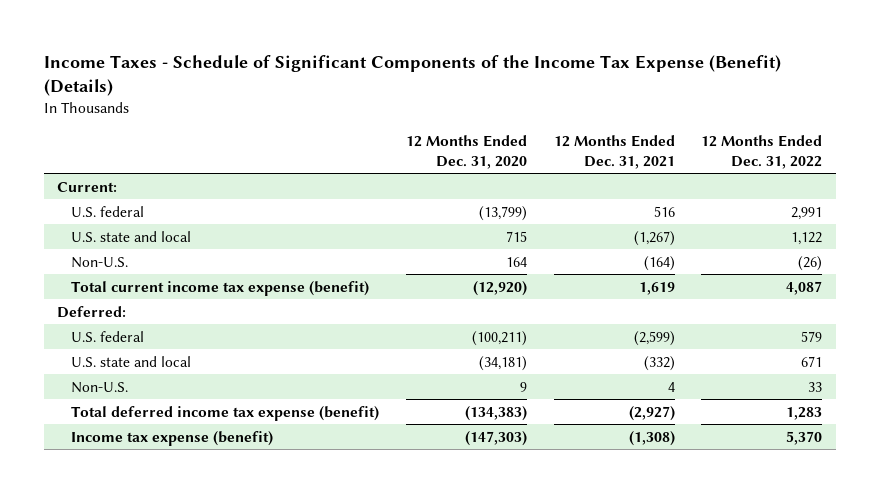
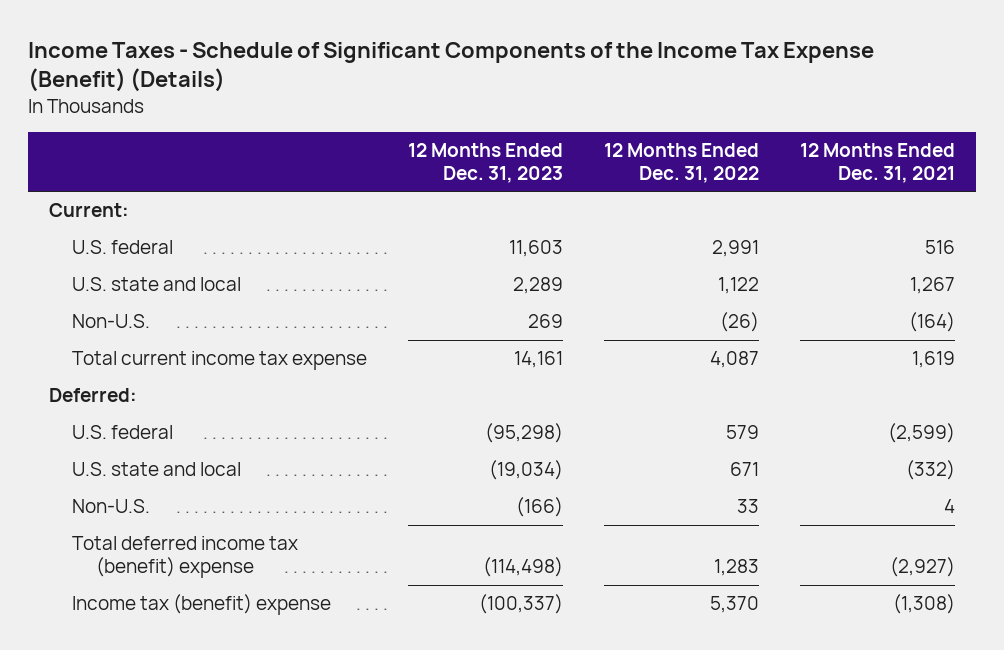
[405,135,527,169] 12 Months Ended Dec. 31, 2020 -> none
none -> [408,143,564,184] 12 Months Ended Dec. 31, 2023
[633,230,675,246] (1,267) -> [910,277,956,295] 1,267
[70,280,369,296] Total current income tax expense (benefit) -> [72,351,368,371] Total current income tax expense
[70,405,379,421] Total deferred income tax expense (benefit) -> [72,536,299,579] Total deferred income tax (benefit) expense
[70,430,273,446] Income tax expense (benefit) -> [72,594,332,616] Income tax (benefit) expense

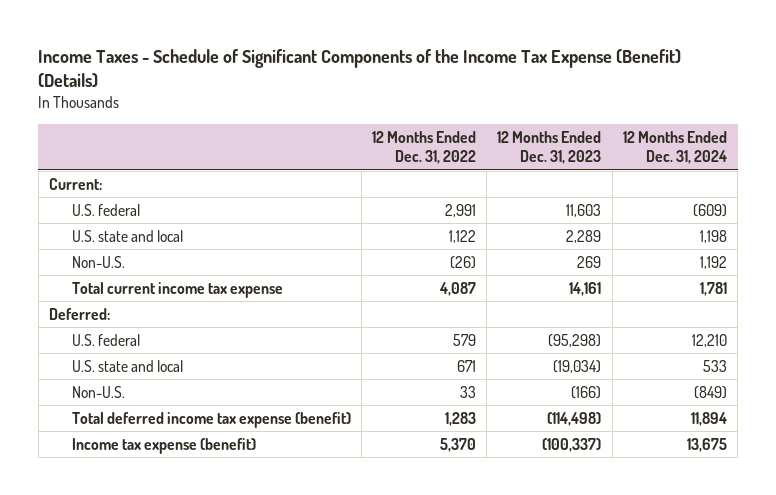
[800,143,956,184] 12 Months Ended Dec. 31, 2021 -> none
none -> [622,130,727,164] 12 Months Ended Dec. 31, 2024
[72,536,299,579] Total deferred income tax (benefit) expense -> [71,411,351,428] Total deferred income tax expense (benefit)
[72,594,332,616] Income tax (benefit) expense -> [71,437,256,454] Income tax expense (benefit)

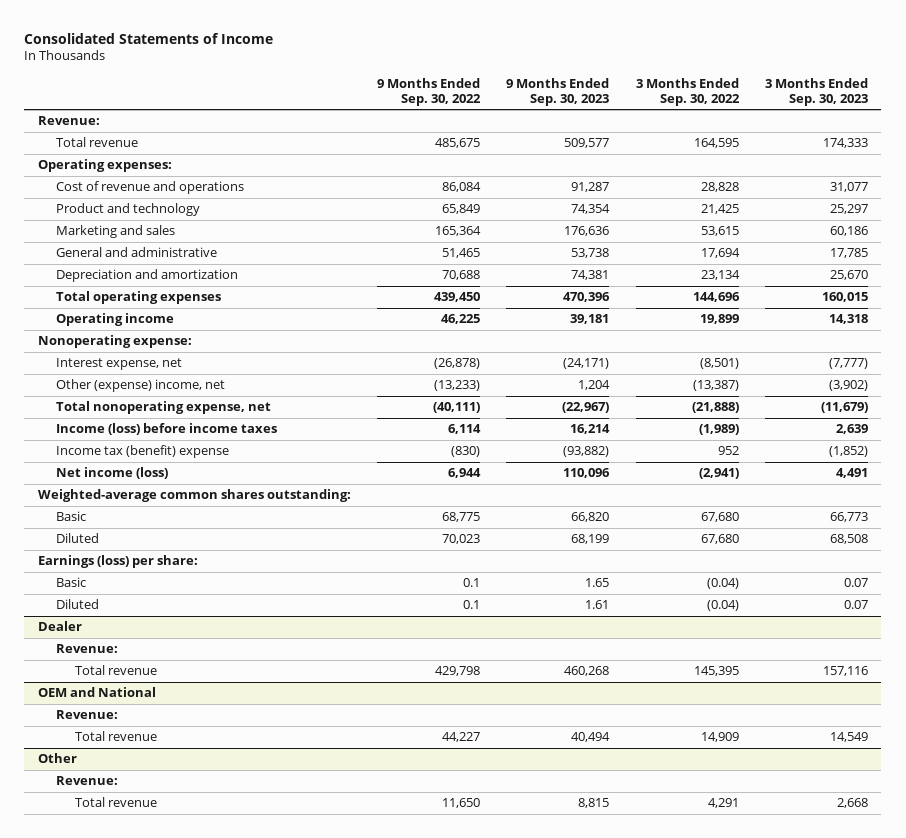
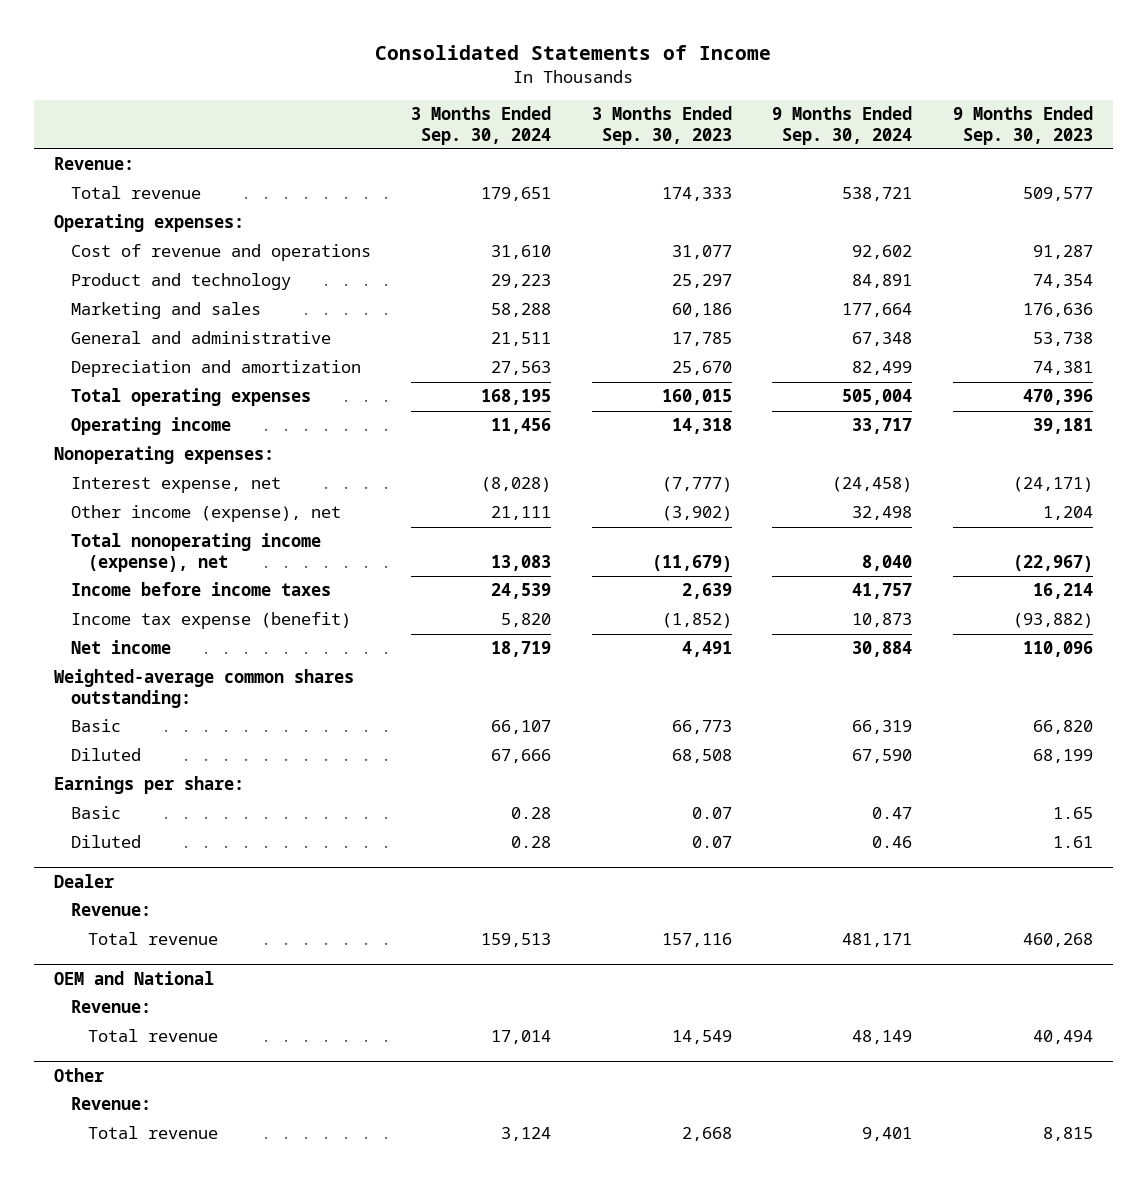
[377,78,482,106] 9 Months Ended Sep. 30, 2022 -> none
[635,78,740,106] 3 Months Ended Sep. 30, 2022 -> none
none -> [411,106,552,145] 3 Months Ended Sep. 30, 2024
none -> [772,106,913,145] 9 Months Ended Sep. 30, 2024
[37,335,192,349] Nonoperating expense: -> [53,446,274,465] Nonoperating expenses:
[56,379,226,393] Other (expense) income, net -> [70,505,341,523] Other income (expense), net
[56,401,272,415] Total nonoperating expense, net -> [70,533,321,572] Total nonoperating income (expense), net
[56,423,278,436] Income (loss) before income taxes -> [70,582,331,597] Income before income taxes
[56,445,230,459] Income tax (benefit) expense -> [70,612,351,630] Income tax expense (benefit)
[56,467,169,480] Net income (loss) -> [70,640,171,655] Net income
[37,555,198,569] Earnings (loss) per share: -> [53,776,244,795] Earnings per share:

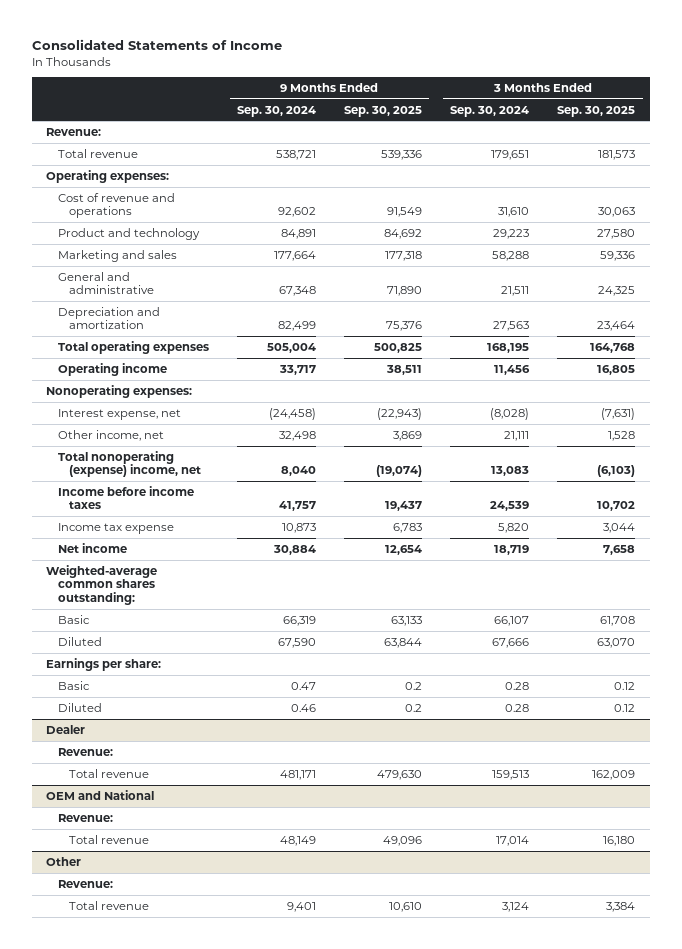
[591,106,732,145] 3 Months Ended Sep. 30, 2023 -> none
[952,106,1093,145] 9 Months Ended Sep. 30, 2023 -> none
none -> [344,105,423,117] Sep. 30, 2025
none -> [557,105,636,117] Sep. 30, 2025
[70,505,341,523] Other income (expense), net -> [57,429,164,441] Other income, net
[70,533,321,572] Total nonoperating income (expense), net -> [57,450,201,478] Total nonoperating (expense) income, net
[70,612,351,630] Income tax expense (benefit) -> [57,522,174,534] Income tax expense

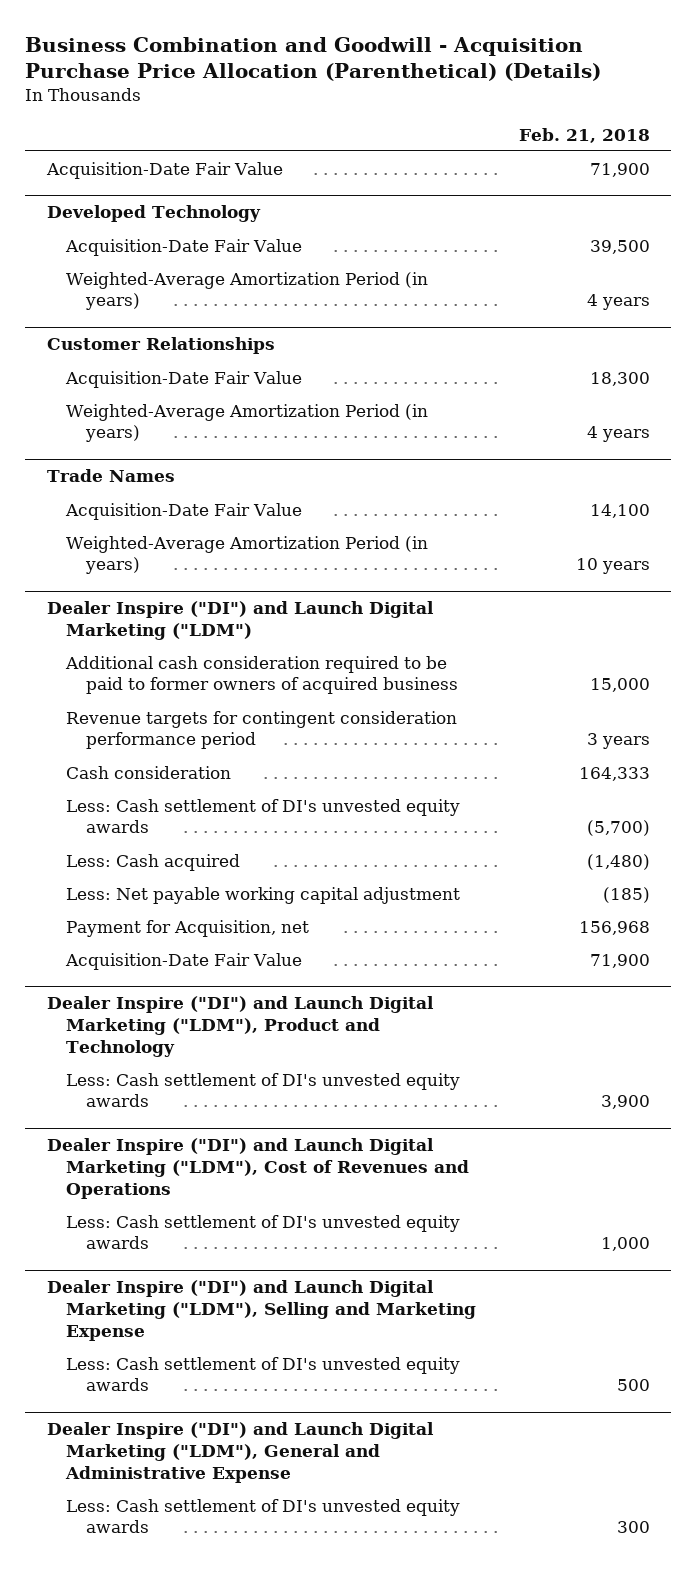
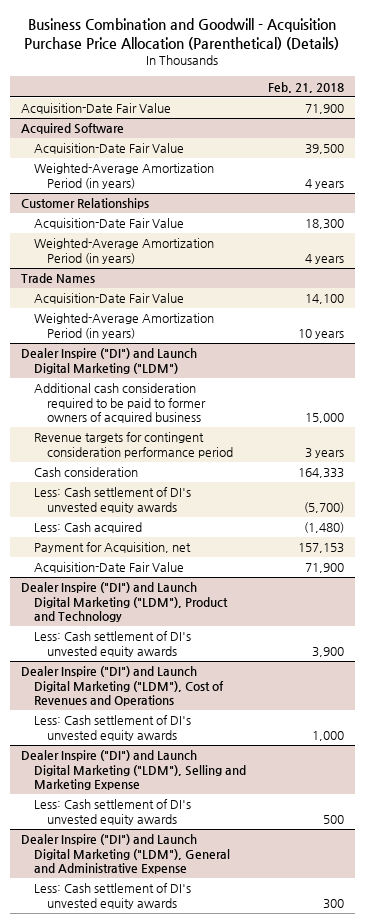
[46,205,261,223] Developed Technology -> none
none -> [20,123,124,135] Acquired Software
[66,886,461,904] Less: Net payable working capital adjustment -> none
[578,920,650,935] 156,968 -> [297,543,344,554] 157,153

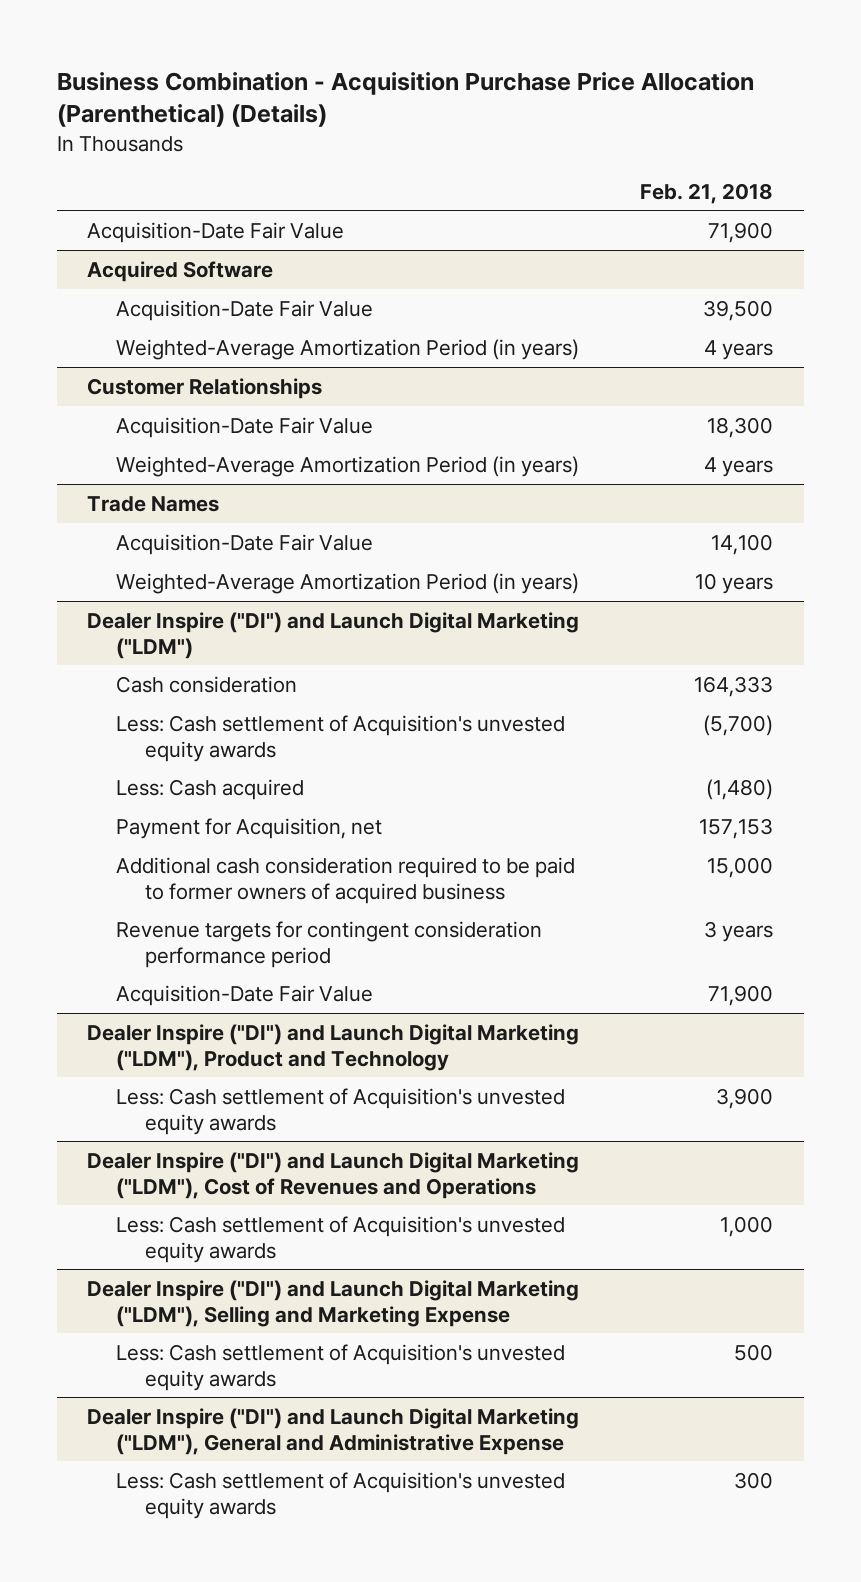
[24,17,340,50] Business Combination and Goodwill - Acquisition Purchase Price Allocation (Parenthetical) (Details) -> [56,71,754,128] Business Combination - Acquisition Purchase Price Allocation (Parenthetical) (Details)
[34,487,192,513] Less: Cash settlement of DI's unvested equity awards -> [116,714,566,762] Less: Cash settlement of Acquisition's unvested equity awards
[34,383,207,424] Additional cash consideration required to be paid to former owners of acquired business -> [116,856,576,904] Additional cash consideration required to be paid to former owners of acquired business
[34,432,234,458] Revenue targets for contingent consideration performance period -> [116,920,543,968] Revenue targets for contingent consideration performance period
[34,631,192,657] Less: Cash settlement of DI's unvested equity awards -> [116,1087,566,1135] Less: Cash settlement of Acquisition's unvested equity awards
[34,715,192,741] Less: Cash settlement of DI's unvested equity awards -> [116,1215,566,1263] Less: Cash settlement of Acquisition's unvested equity awards
[34,799,192,825] Less: Cash settlement of DI's unvested equity awards -> [116,1343,566,1391] Less: Cash settlement of Acquisition's unvested equity awards
[34,883,192,909] Less: Cash settlement of DI's unvested equity awards -> [116,1471,566,1519] Less: Cash settlement of Acquisition's unvested equity awards

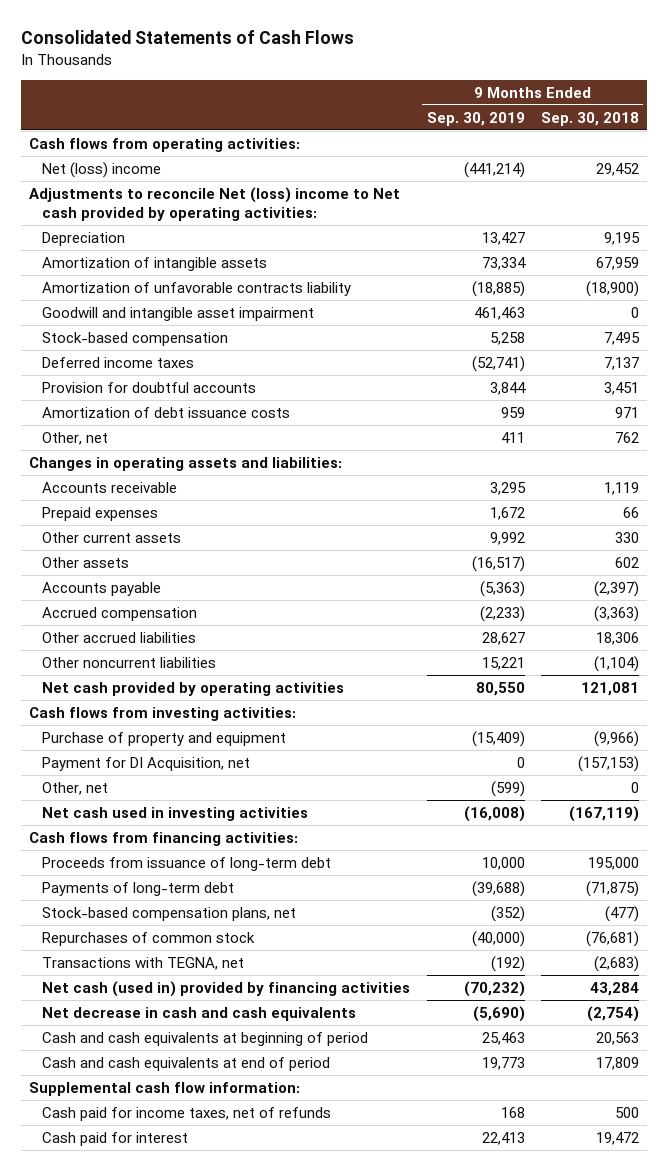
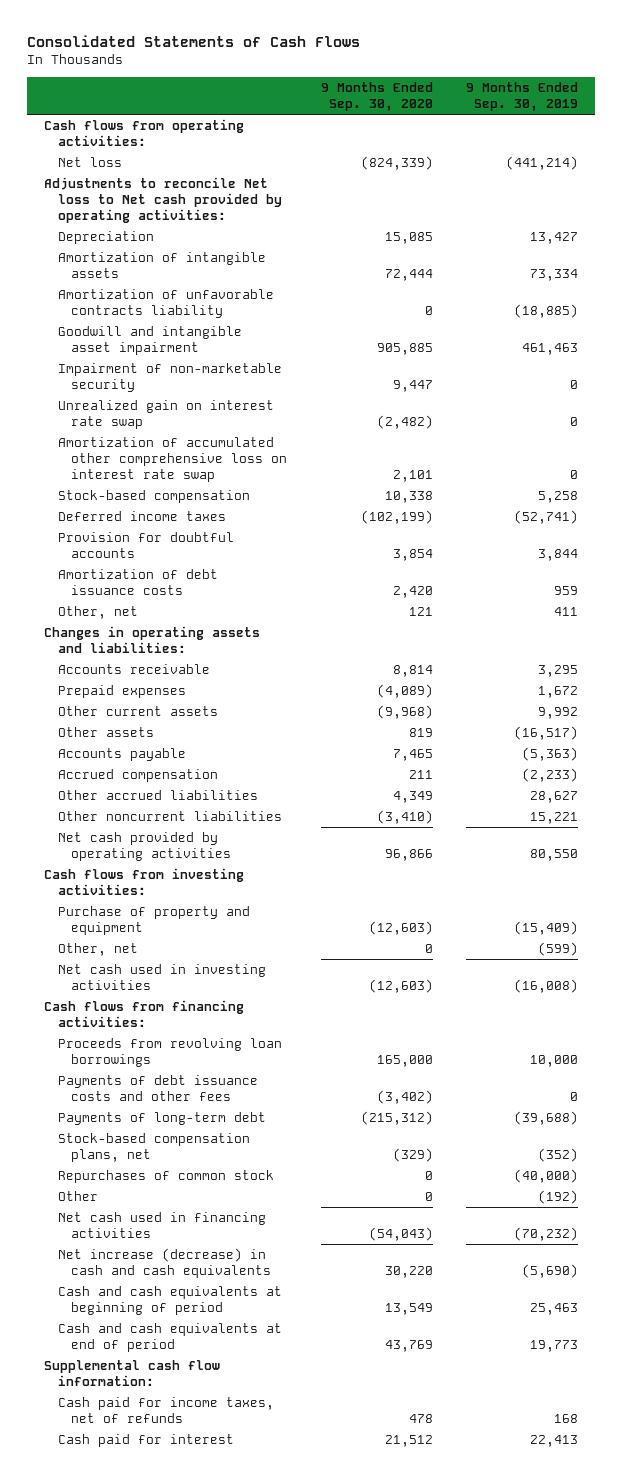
[541,111,640,126] Sep. 30, 2018 -> none
none -> [320,82,433,111] 9 Months Ended Sep. 30, 2020
[42,161,162,178] Net (loss) income -> [57,157,122,168] Net loss
[29,186,401,222] Adjustments to reconcile Net (loss) income to Net cash provided by operating activities: -> [43,177,282,223] Adjustments to reconcile Net loss to Net cash provided by operating activities:
none -> [57,363,282,392] Impairment of non-marketable security
none -> [57,400,274,429] Unrealized gain on interest rate swap
none -> [57,437,288,482] Amortization of accumulated other comprehensive loss on interest rate swap
[42,756,251,771] Payment for DI Acquisition, net -> none
[42,856,332,871] Proceeds from issuance of long-term debt -> none
none -> [57,1038,282,1067] Proceeds from revolving loan borrowings
none -> [57,1075,258,1101] Payments of debt issuance costs and other fees
[42,956,245,970] Transactions with TEGNA, net -> [57,1191,98,1202] Other
[42,980,411,997] Net cash (used in) provided by financing activities -> [57,1212,266,1238] Net cash used in financing activities
[42,1006,357,1021] Net decrease in cash and cash equivalents -> [57,1248,272,1278] Net increase (decrease) in cash and cash equivalents

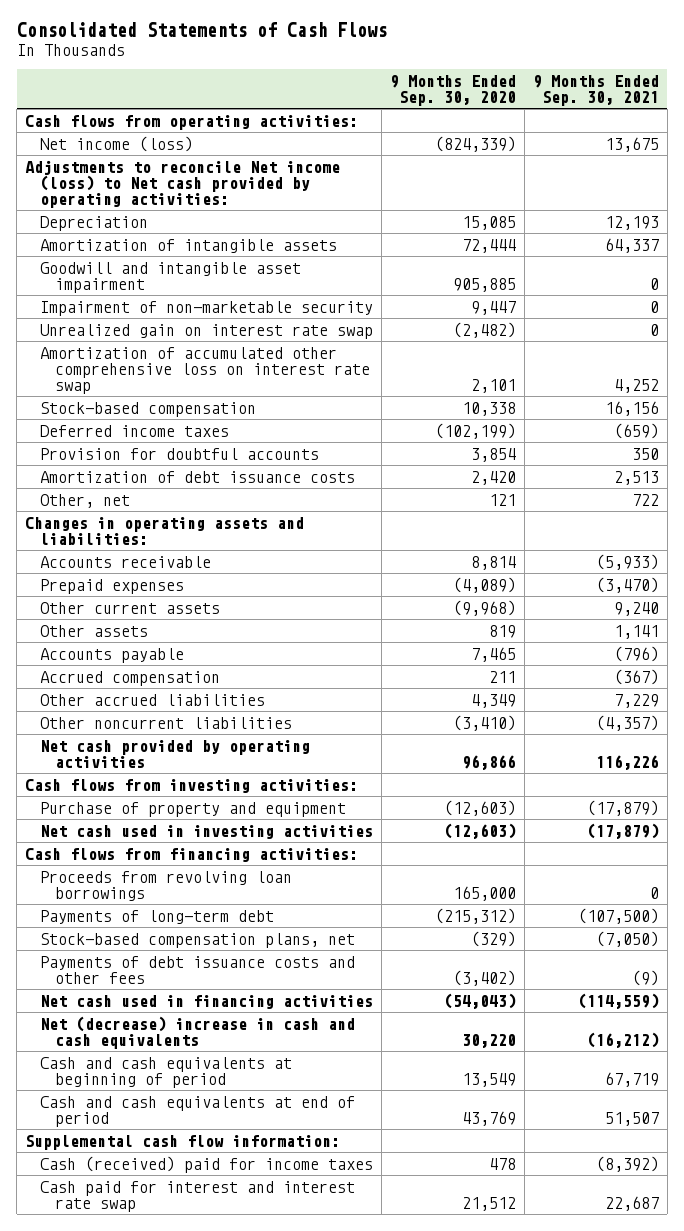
[465,82,578,111] 9 Months Ended Sep. 30, 2019 -> none
none -> [532,74,659,106] 9 Months Ended Sep. 30, 2021
[57,157,122,168] Net loss -> [40,135,194,152] Net income (loss)
[43,177,282,223] Adjustments to reconcile Net loss to Net cash provided by operating activities: -> [25,159,341,209] Adjustments to reconcile Net income (loss) to Net cash provided by operating activities:
[57,289,274,318] Amortization of unfavorable contracts liability -> none
[57,943,138,957] Other, net -> none
[57,1170,274,1184] Repurchases of common stock -> none
[57,1191,98,1202] Other -> none
[57,1075,258,1101] Payments of debt issuance costs and other fees -> [40,955,356,984] Payments of debt issuance costs and other fees
[57,1248,272,1278] Net increase (decrease) in cash and cash equivalents -> [40,1015,356,1049] Net (decrease) increase in cash and cash equivalents
[57,1397,274,1423] Cash paid for income taxes, net of refunds -> [40,1155,374,1173] Cash (received) paid for income taxes
[57,1434,234,1448] Cash paid for interest -> [40,1180,356,1212] Cash paid for interest and interest rate swap

